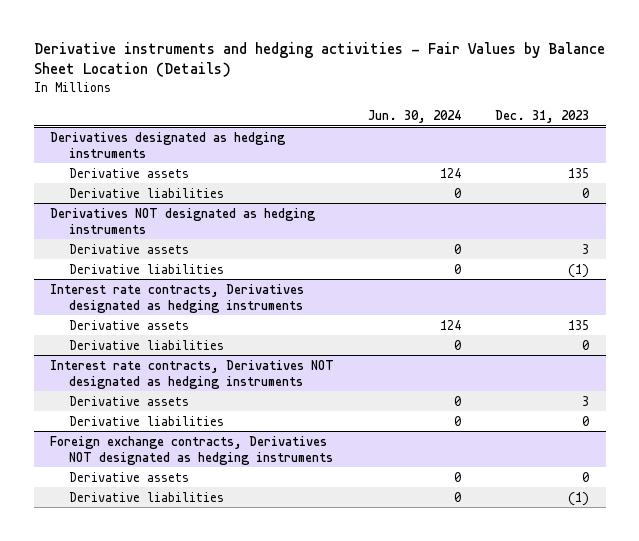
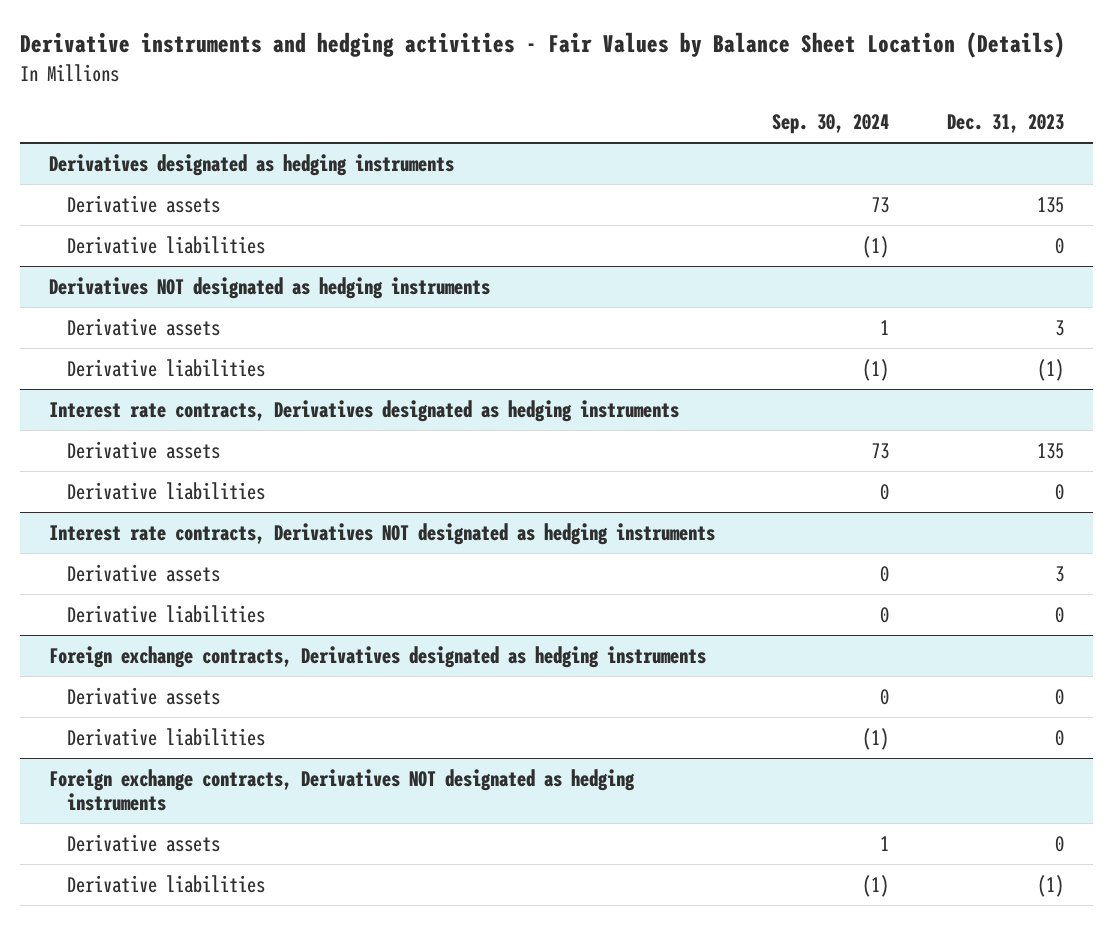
[368,110,462,124] Jun. 30, 2024 -> none
none -> [772,114,890,135] Sep. 30, 2024
none -> [48,645,706,668] Foreign exchange contracts, Derivatives designated as hedging instruments
none -> [66,686,220,705] Derivative assets
none -> [66,727,265,746] Derivative liabilities

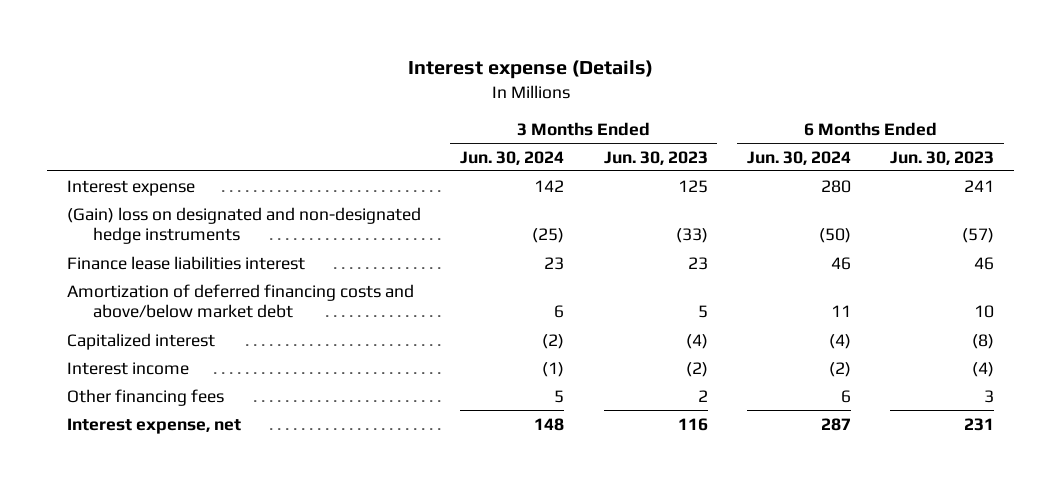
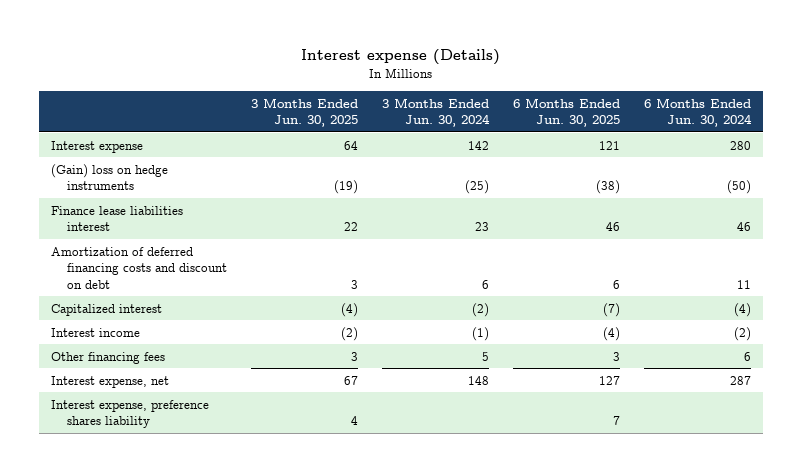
[603,150,708,165] Jun. 30, 2023 -> none
[890,150,995,165] Jun. 30, 2023 -> none
none -> [250,97,358,128] 3 Months Ended Jun. 30, 2025
none -> [512,97,620,128] 6 Months Ended Jun. 30, 2025
[66,206,421,245] (Gain) loss on designated and non-designated hedge instruments -> [51,163,169,191] (Gain) loss on hedge instruments
[66,283,414,319] Amortization of deferred financing costs and above/below market debt -> [51,246,227,289] Amortization of deferred financing costs and discount on debt
none -> [51,399,210,429] Interest expense, preference shares liability

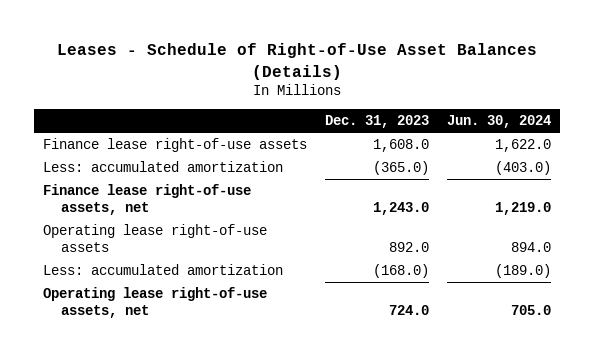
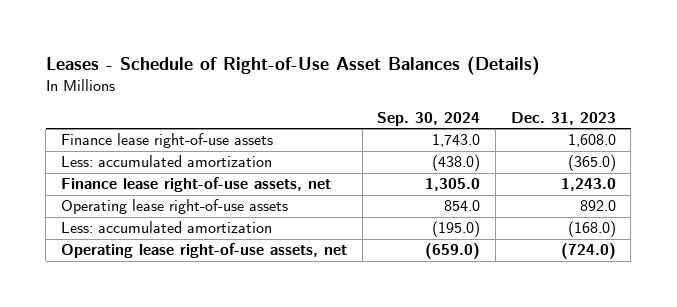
[447,115,552,129] Jun. 30, 2024 -> none
none -> [377,111,481,126] Sep. 30, 2024
[389,304,430,315] 724.0 -> [560,243,616,260] (724.0)

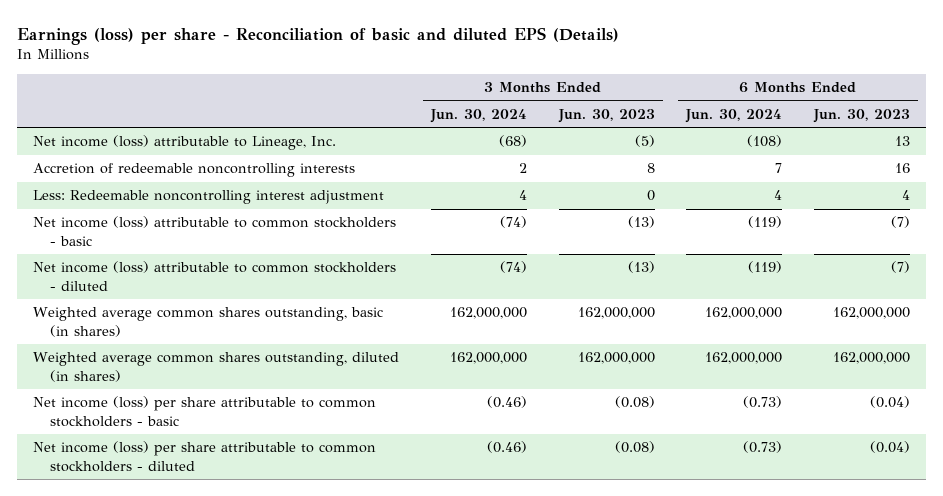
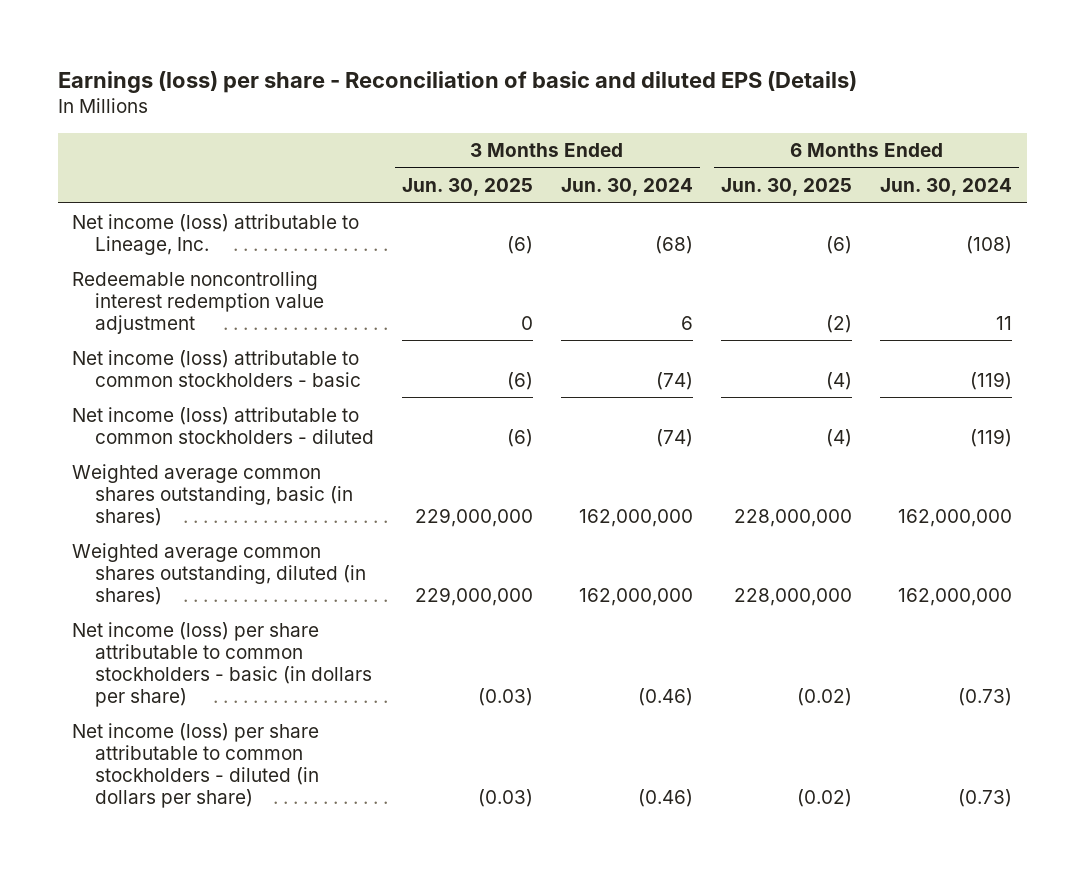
[557,108,655,123] Jun. 30, 2023 -> none
[813,108,911,123] Jun. 30, 2023 -> none
none -> [401,178,533,197] Jun. 30, 2025
none -> [721,178,853,197] Jun. 30, 2025
[33,190,385,205] Less: Redeemable noncontrolling interest adjustment -> none
[33,163,356,178] Accretion of redeemable noncontrolling interests -> [71,270,324,334] Redeemable noncontrolling interest redemption value adjustment
[518,163,527,174] 2 -> [680,315,693,330] 6
[775,163,783,174] 7 -> [996,315,1013,330] 11
[33,396,377,427] Net income (loss) per share attributable to common stockholders - basic -> [71,621,372,707] Net income (loss) per share attributable to common stockholders - basic (in dollars per share)
[33,441,377,472] Net income (loss) per share attributable to common stockholders - diluted -> [71,722,319,808] Net income (loss) per share attributable to common stockholders - diluted (in dollars per share)

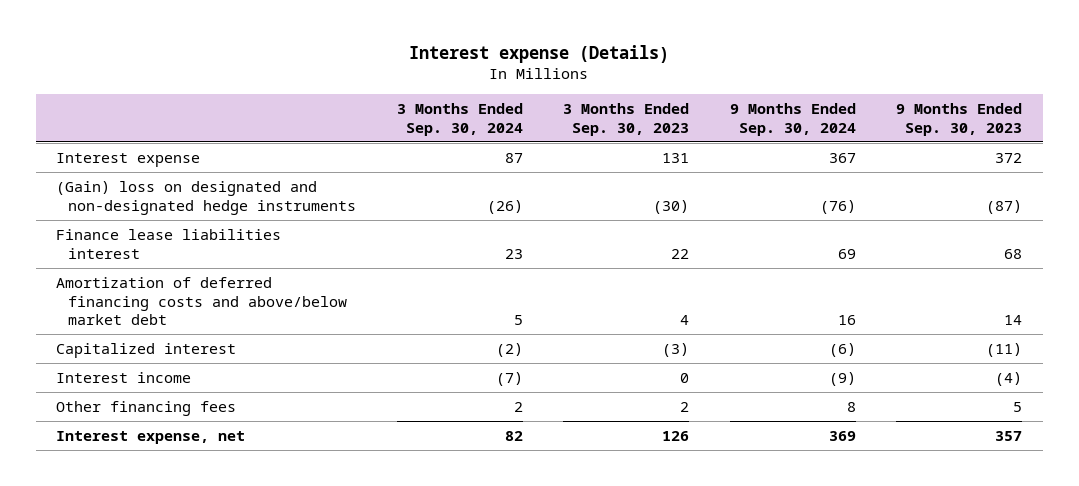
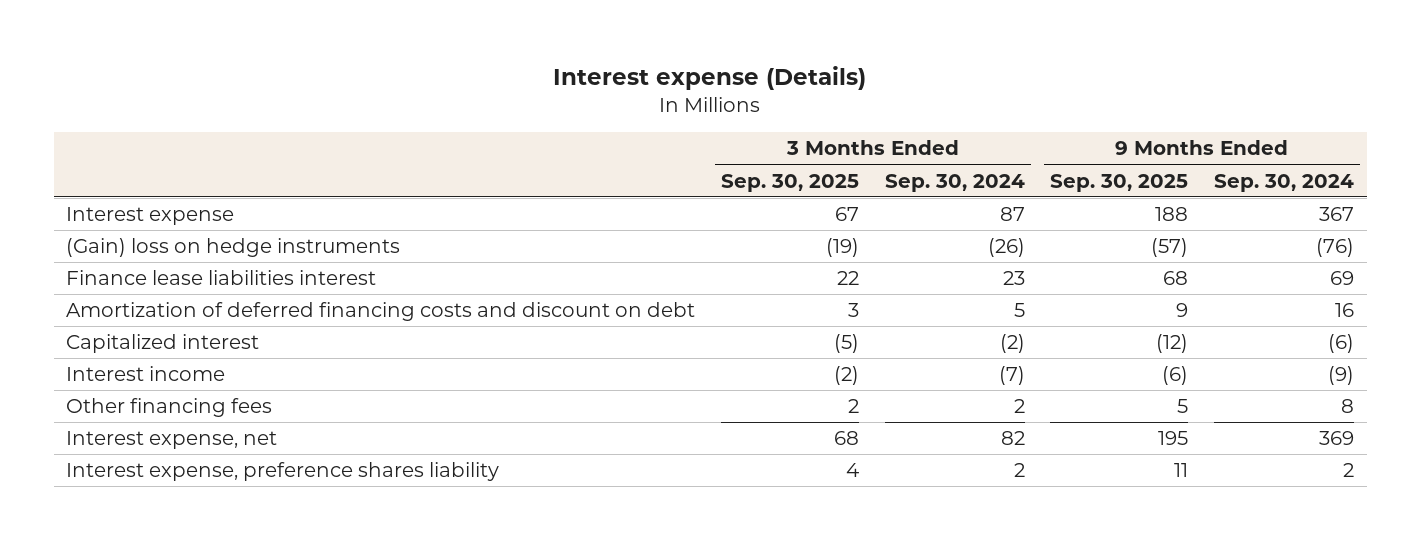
[563,102,690,136] 3 Months Ended Sep. 30, 2023 -> none
[896,102,1023,136] 9 Months Ended Sep. 30, 2023 -> none
none -> [721,173,860,192] Sep. 30, 2025
none -> [1050,173,1189,192] Sep. 30, 2025
[56,180,357,215] (Gain) loss on designated and non-designated hedge instruments -> [66,238,401,258] (Gain) loss on hedge instruments
[56,276,348,326] Amortization of deferred financing costs and above/below market debt -> [66,302,696,322] Amortization of deferred financing costs and discount on debt
none -> [66,462,500,482] Interest expense, preference shares liability

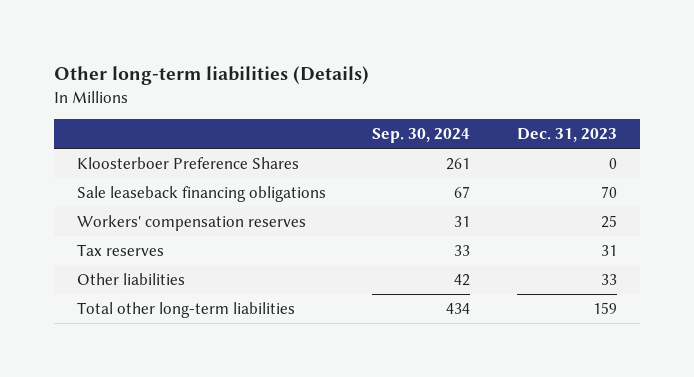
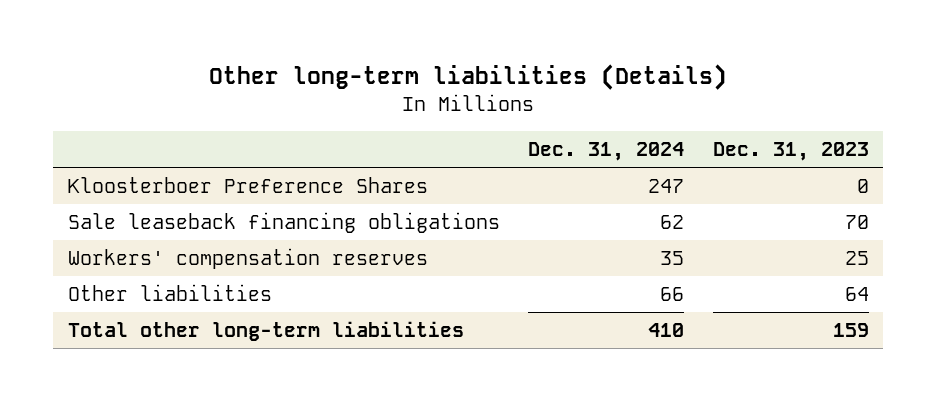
[372,128,471,144] Sep. 30, 2024 -> none
none -> [528,141,685,161] Dec. 31, 2024
[76,243,164,256] Tax reserves -> none
[601,273,618,285] 33 -> [844,287,869,302] 64

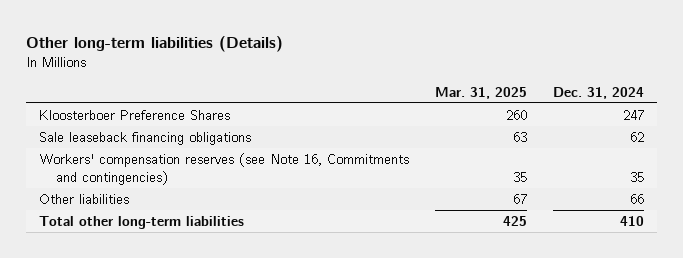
[712,141,869,161] Dec. 31, 2023 -> none
none -> [434,86,527,99] Mar. 31, 2025
[67,248,428,270] Workers' compensation reserves -> [39,152,410,185] Workers' compensation reserves (see Note 16, Commitments and contingencies)

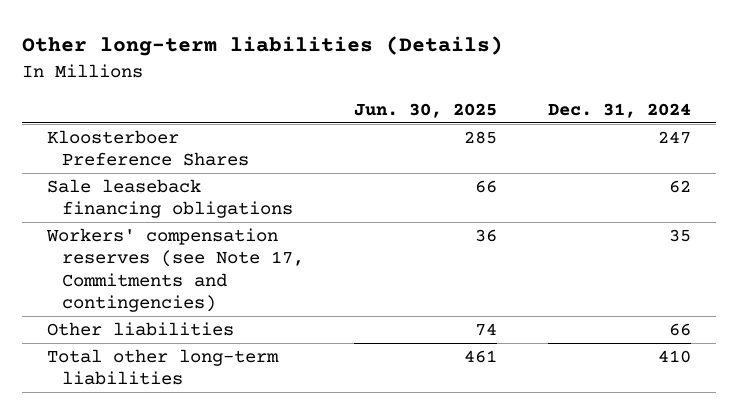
[434,86,527,99] Mar. 31, 2025 -> none
none -> [354,102,498,118] Jun. 30, 2025
[39,152,410,185] Workers' compensation reserves (see Note 16, Commitments and contingencies) -> [46,228,304,313] Workers' compensation reserves (see Note 17, Commitments and contingencies)

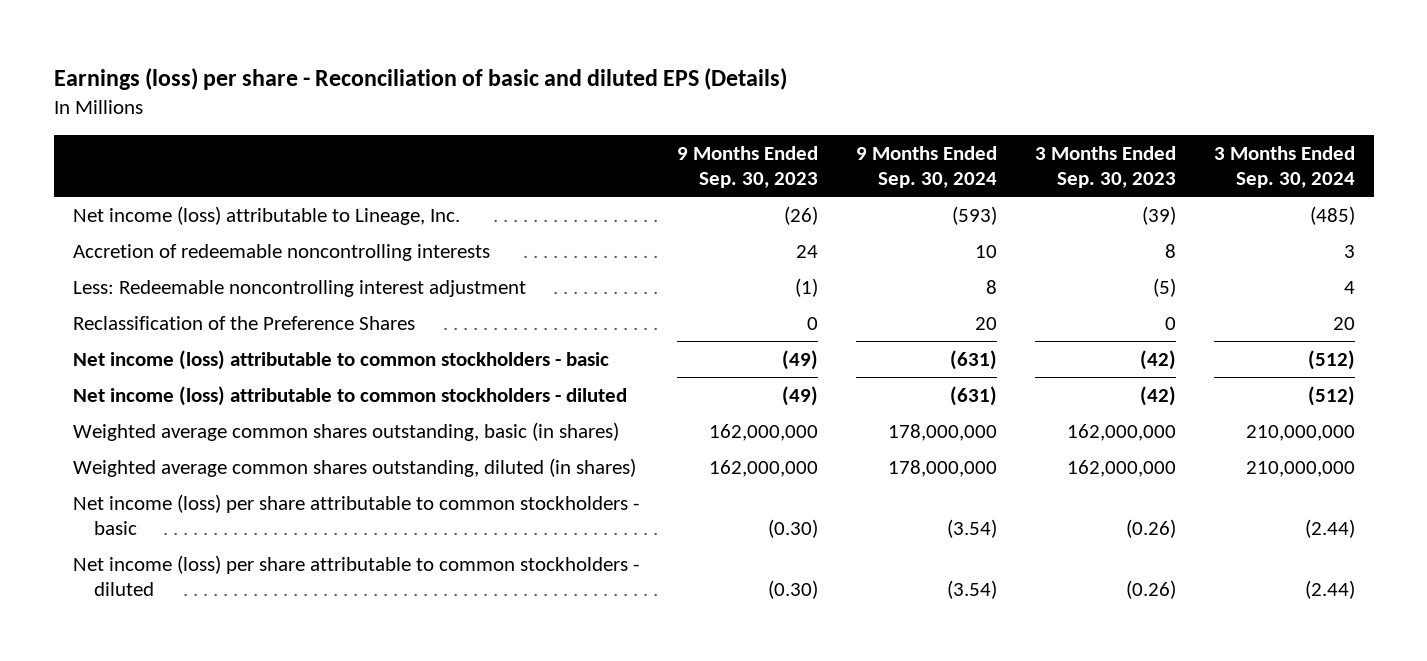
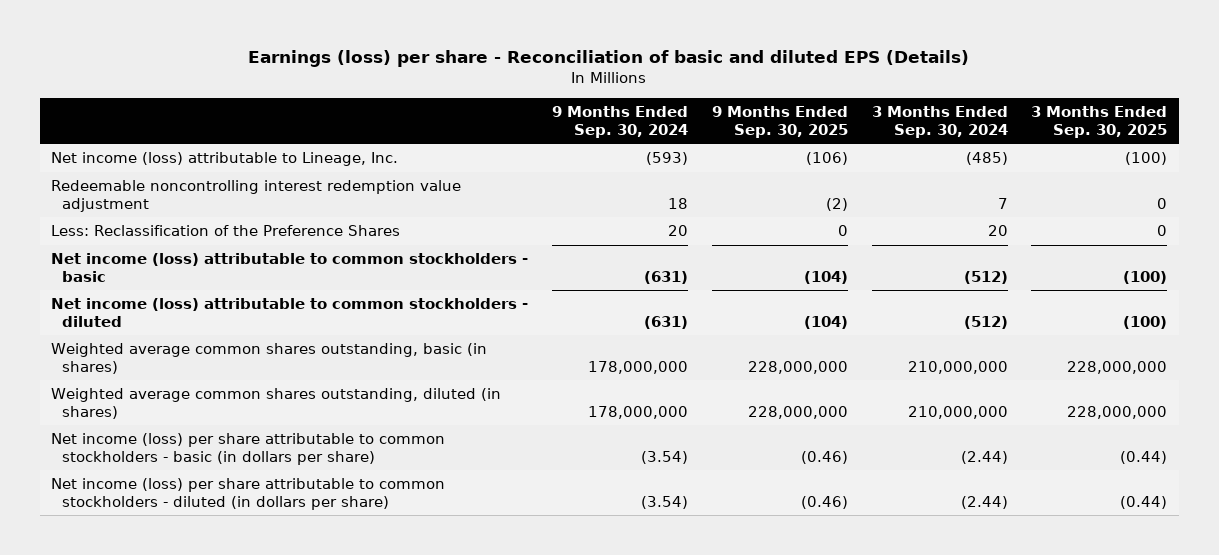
[676,145,818,188] 9 Months Ended Sep. 30, 2023 -> none
[1034,145,1176,188] 3 Months Ended Sep. 30, 2023 -> none
none -> [711,106,848,138] 9 Months Ended Sep. 30, 2025
none -> [1031,106,1168,138] 3 Months Ended Sep. 30, 2025
[72,279,526,297] Less: Redeemable noncontrolling interest adjustment -> none
[72,243,490,261] Accretion of redeemable noncontrolling interests -> [51,180,462,212] Redeemable noncontrolling interest redemption value adjustment
[974,244,997,258] 10 -> [668,197,689,209] 18
[1343,244,1355,258] 3 -> [997,197,1008,209] 7
[72,315,415,330] Reclassification of the Preference Shares -> [51,225,401,237] Less: Reclassification of the Preference Shares
[72,493,639,535] Net income (loss) per share attributable to common stockholders - basic -> [51,433,446,465] Net income (loss) per share attributable to common stockholders - basic (in dollars per share)
[72,554,639,596] Net income (loss) per share attributable to common stockholders - diluted -> [51,478,446,510] Net income (loss) per share attributable to common stockholders - diluted (in dollars per share)

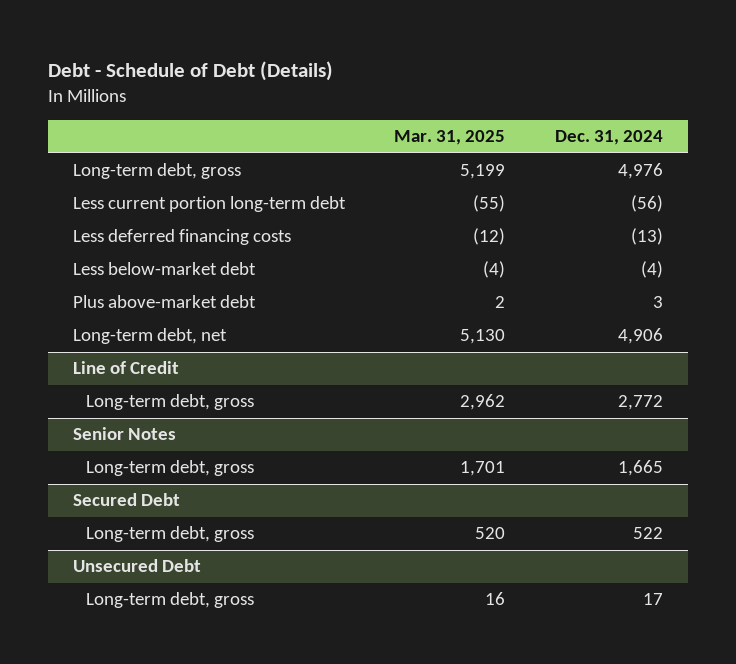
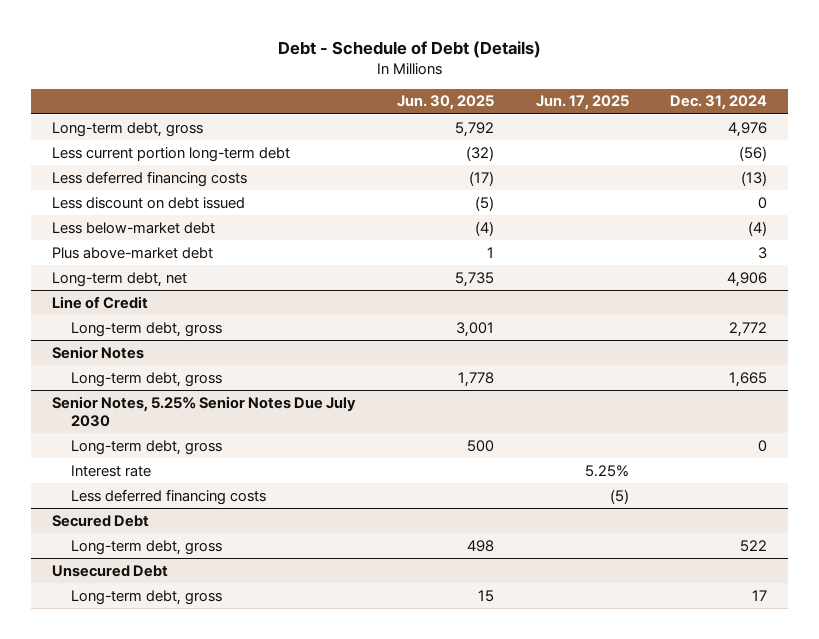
[394,130,506,146] Mar. 31, 2025 -> none
none -> [396,95,494,111] Jun. 30, 2025
none -> [535,95,629,111] Jun. 17, 2025
none -> [51,196,245,209] Less discount on debt issued
none -> [51,395,356,427] Senior Notes, 5.25% Senior Notes Due July 2030
none -> [71,439,223,455] Long-term debt, gross
none -> [71,464,152,477] Interest rate
none -> [71,488,267,505] Less deferred financing costs

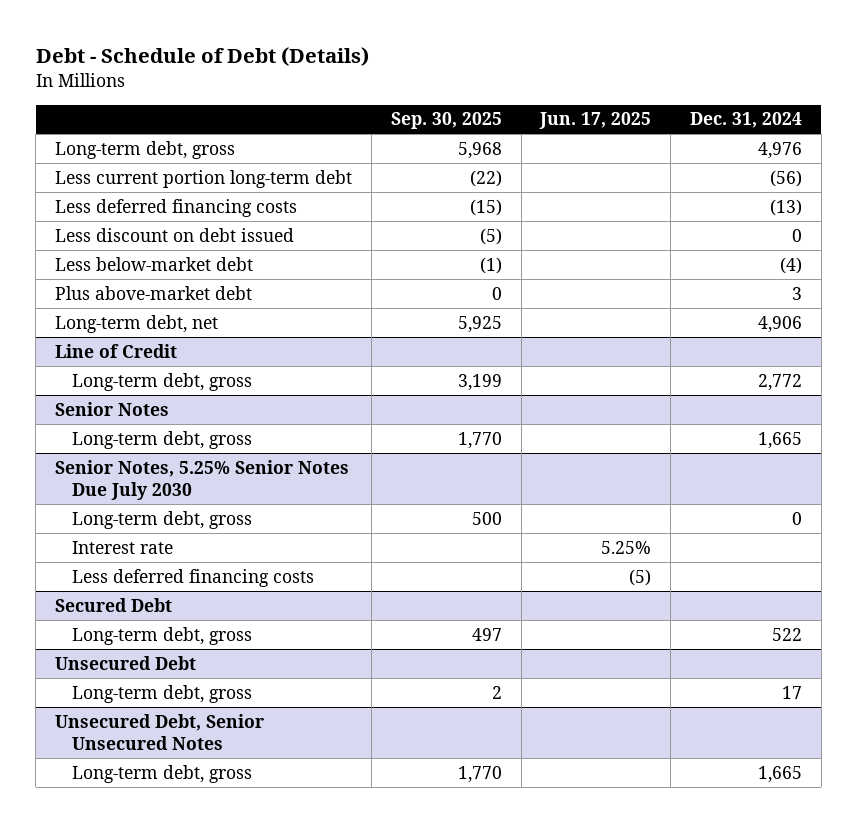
[396,95,494,111] Jun. 30, 2025 -> none
none -> [390,112,502,130] Sep. 30, 2025
none -> [55,713,265,750] Unsecured Debt, Senior Unsecured Notes
none -> [72,764,253,783] Long-term debt, gross

